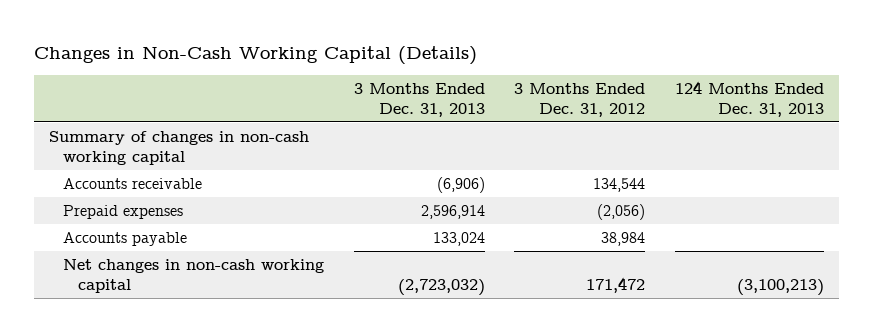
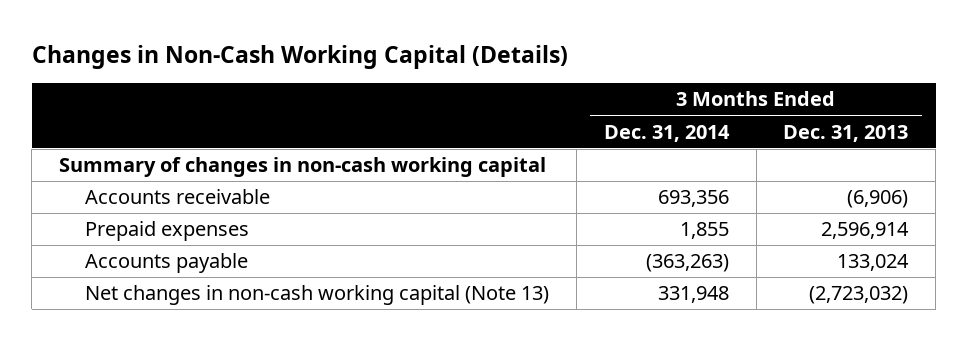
[514,82,646,117] 3 Months Ended Dec. 31, 2012 -> none
[674,80,824,117] 124 Months Ended Dec. 31, 2013 -> none
none -> [603,124,730,142] Dec. 31, 2014
[63,259,325,293] Net changes in non-cash working capital -> [84,285,549,306] Net changes in non-cash working capital (Note 13)

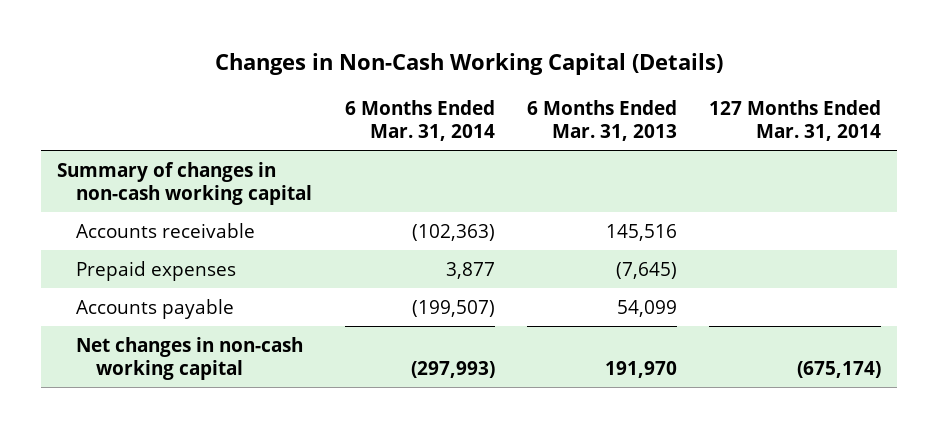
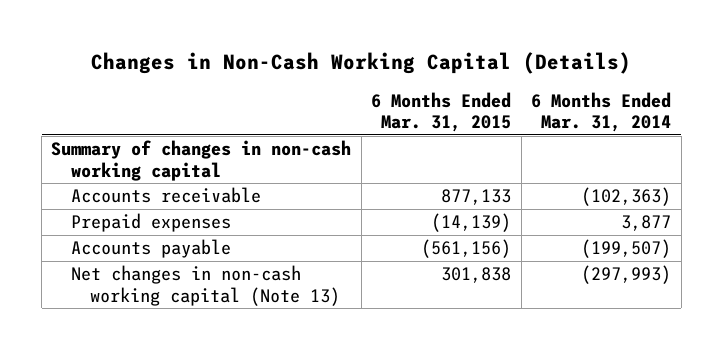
[526,99,677,142] 6 Months Ended Mar. 31, 2013 -> none
[709,99,882,142] 127 Months Ended Mar. 31, 2014 -> none
none -> [371,91,512,133] 6 Months Ended Mar. 31, 2015
[76,336,304,380] Net changes in non-cash working capital -> [70,265,340,306] Net changes in non-cash working capital (Note 13)

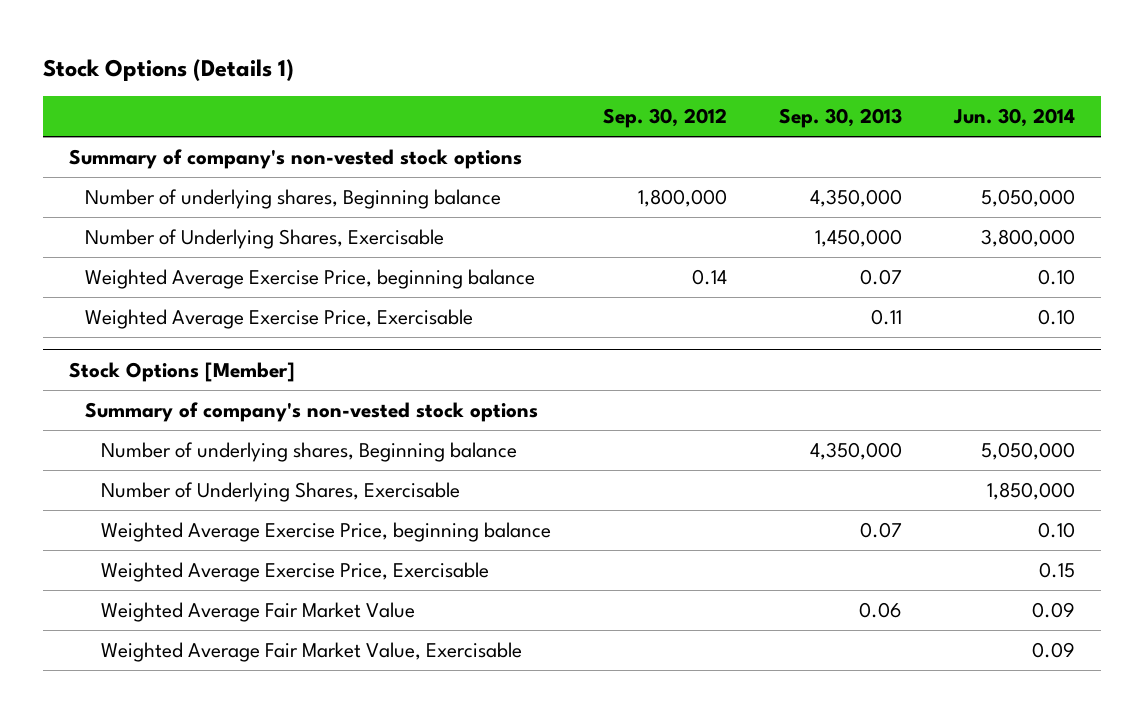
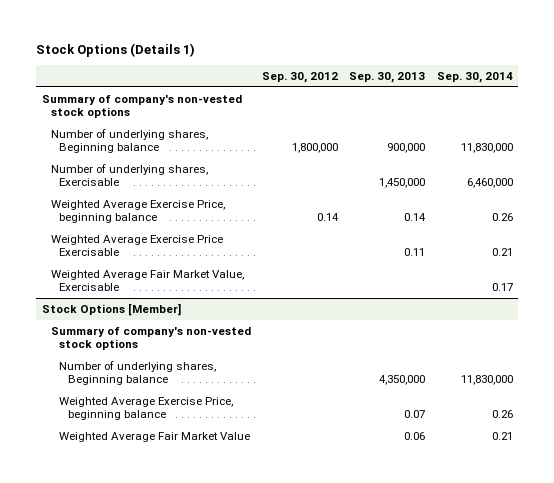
[952,108,1075,128] Jun. 30, 2014 -> none
none -> [436,72,513,84] Sep. 30, 2014
[809,188,902,207] 4,350,000 -> [387,143,426,154] 900,000
[85,228,445,249] Number of Underlying Shares, Exercisable -> [50,163,208,187] Number of underlying shares, Exercisable
[859,268,902,285] 0.07 -> [404,213,427,222] 0.14
[85,308,474,329] Weighted Average Exercise Price, Exercisable -> [50,234,223,257] Weighted Average Exercise Price Exercisable
none -> [50,269,244,292] Weighted Average Fair Market Value, Exercisable
[101,481,461,502] Number of Underlying Shares, Exercisable -> none
[101,561,490,582] Weighted Average Exercise Price, Exercisable -> none
[101,641,523,662] Weighted Average Fair Market Value, Exercisable -> none

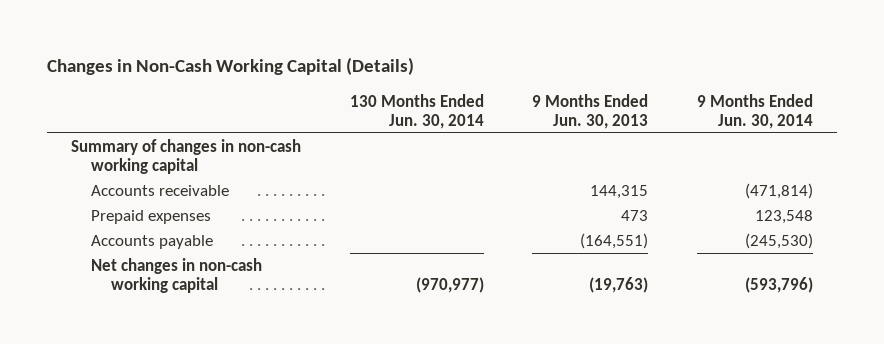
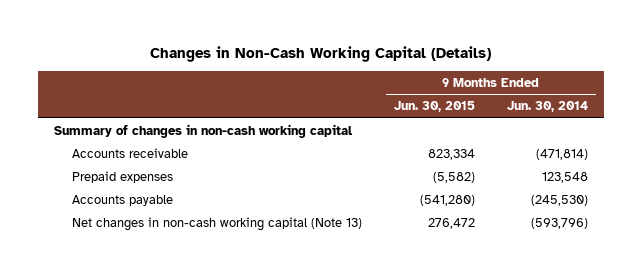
[349,93,484,129] 130 Months Ended Jun. 30, 2014 -> none
[532,93,649,129] 9 Months Ended Jun. 30, 2013 -> none
none -> [393,101,475,113] Jun. 30, 2015
[91,257,263,293] Net changes in non-cash working capital -> [71,217,362,232] Net changes in non-cash working capital (Note 13)

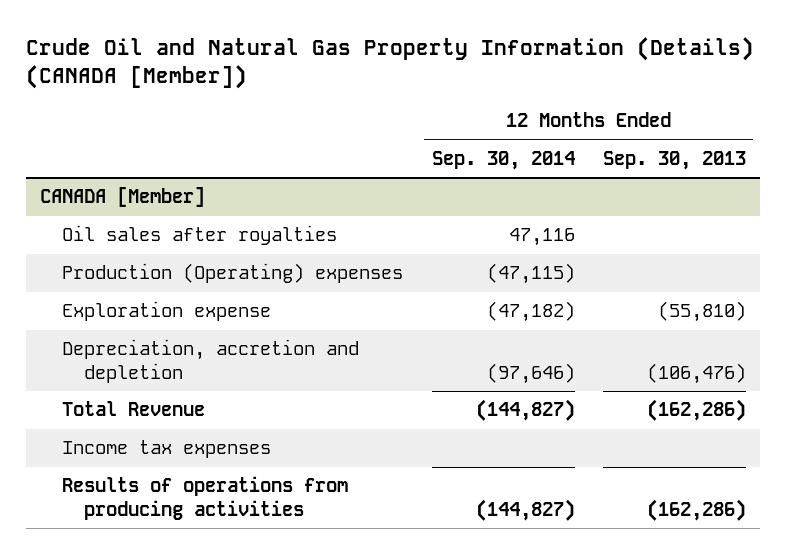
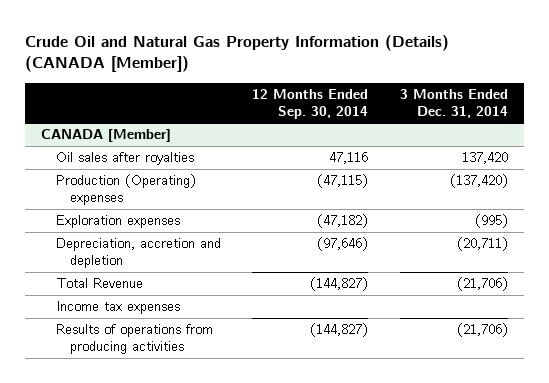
[602,150,746,170] Sep. 30, 2013 -> none
none -> [400,88,509,118] 3 Months Ended Dec. 31, 2014
[62,301,272,322] Exploration expense -> [55,215,180,229] Exploration expenses

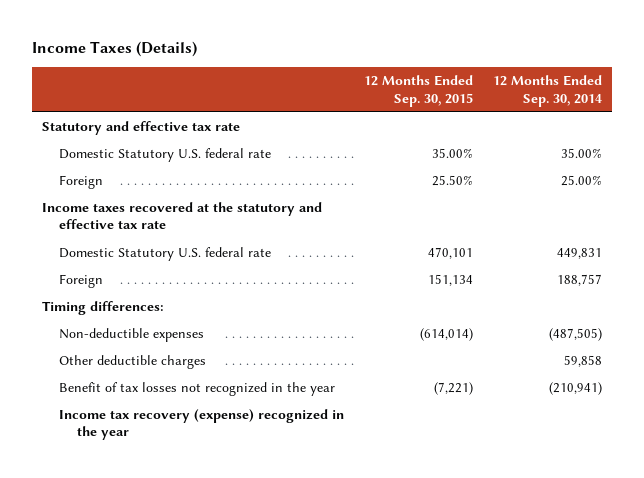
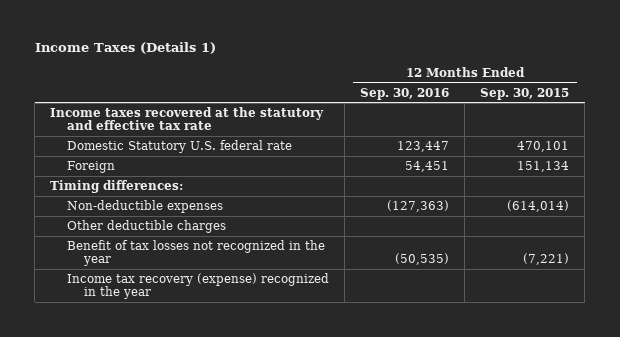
[31,41,197,58] Income Taxes (Details) -> [34,42,216,55] Income Taxes (Details 1)
[493,75,603,107] 12 Months Ended Sep. 30, 2014 -> none
none -> [360,87,450,100] Sep. 30, 2016
[41,121,240,136] Statutory and effective tax rate -> none
[59,148,272,163] Domestic Statutory U.S. federal rate -> none
[59,175,104,190] Foreign -> none

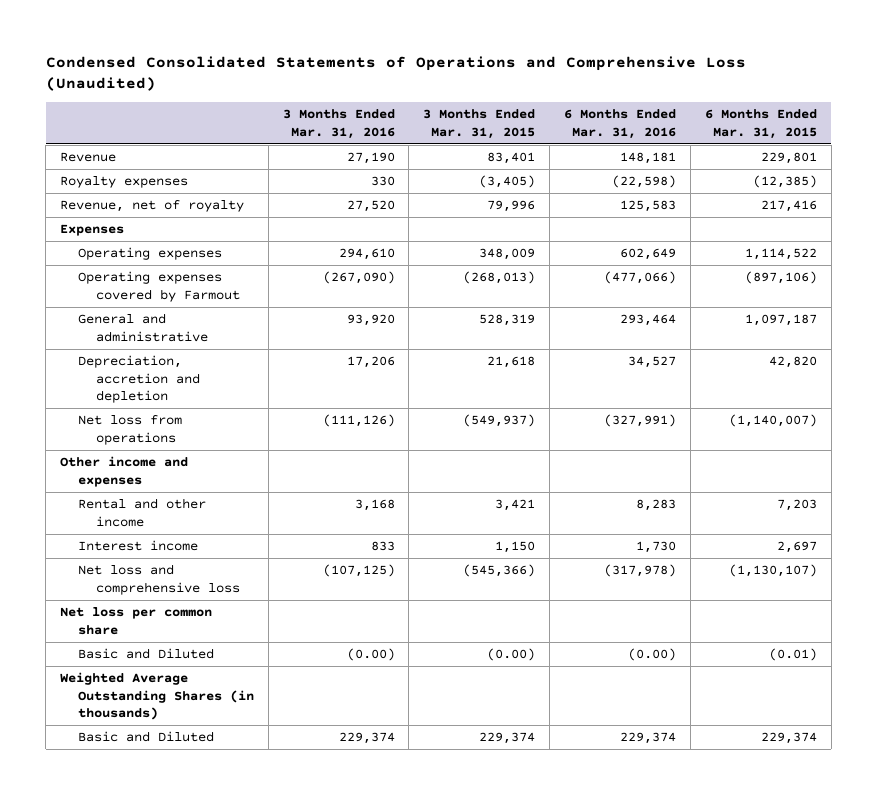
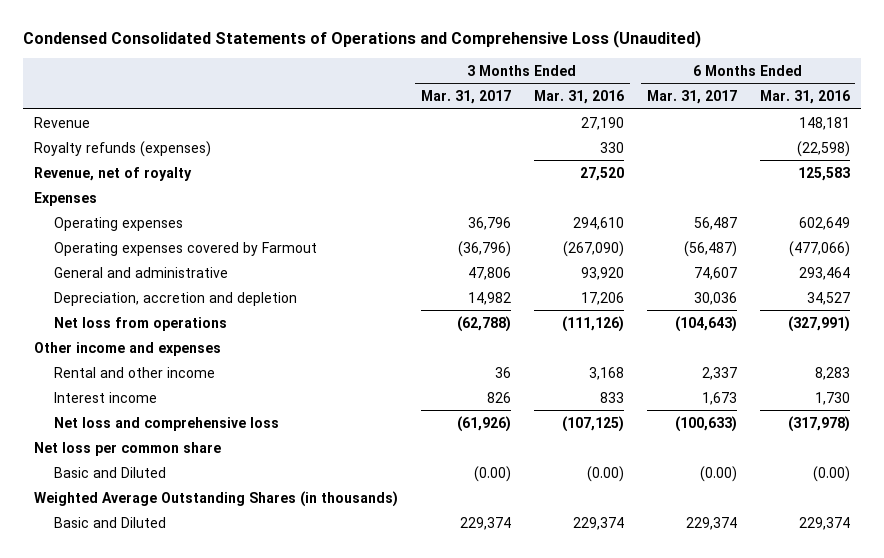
[423,109,536,139] 3 Months Ended Mar. 31, 2015 -> none
[704,109,817,139] 6 Months Ended Mar. 31, 2015 -> none
none -> [420,90,511,105] Mar. 31, 2017
none -> [646,90,737,105] Mar. 31, 2017
[60,176,189,189] Royalty expenses -> [33,140,211,157] Royalty refunds (expenses)

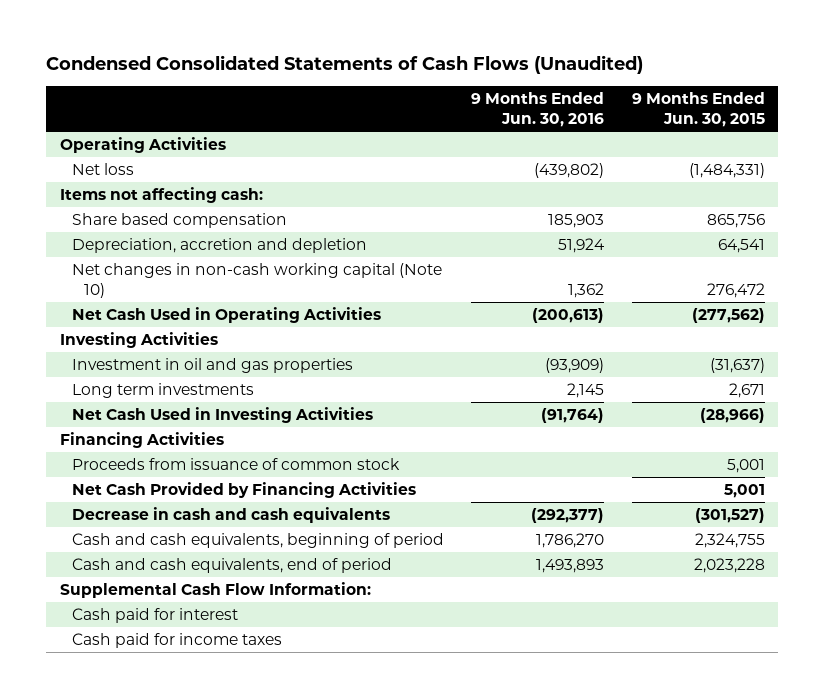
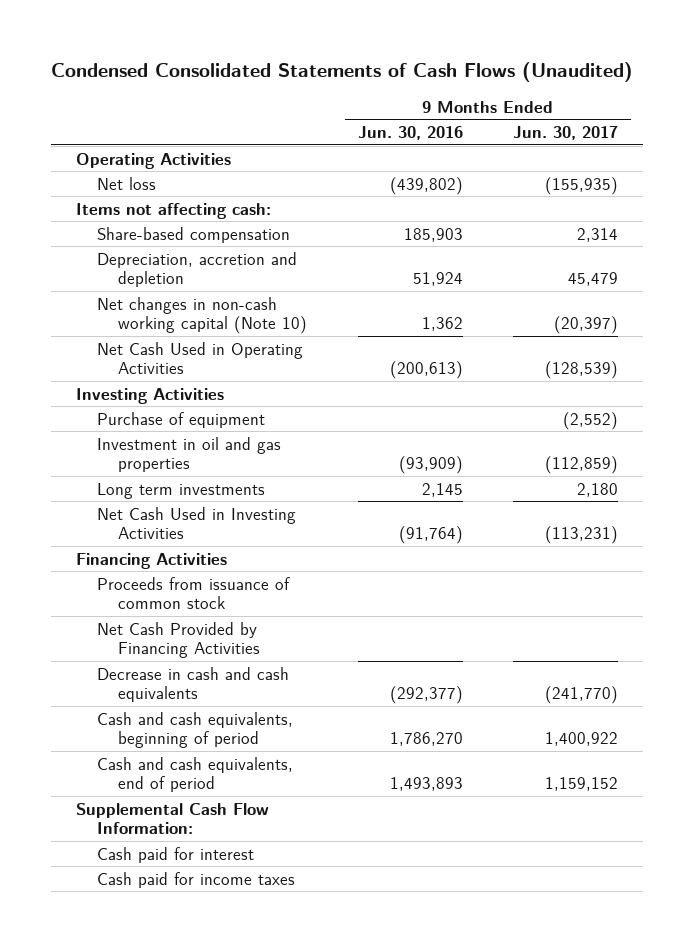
[631,92,765,127] 9 Months Ended Jun. 30, 2015 -> none
none -> [512,126,618,141] Jun. 30, 2017
[71,213,287,229] Share based compensation -> [97,226,291,243] Share-based compensation
none -> [97,411,266,428] Purchase of equipment

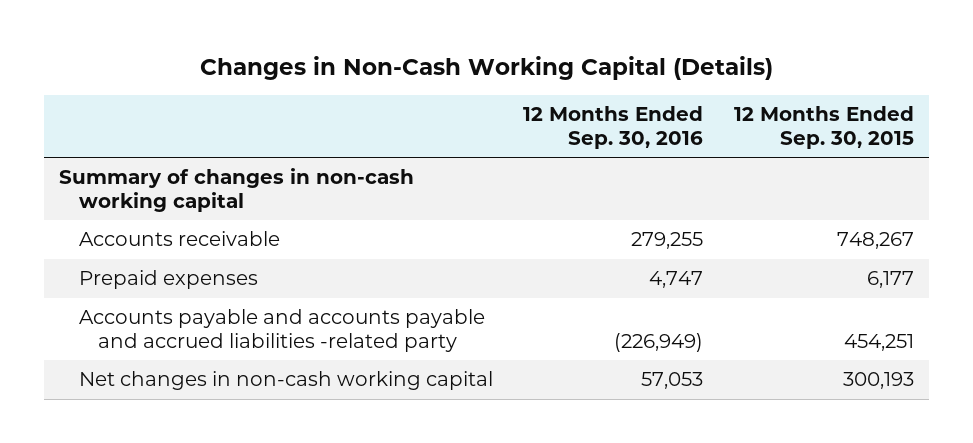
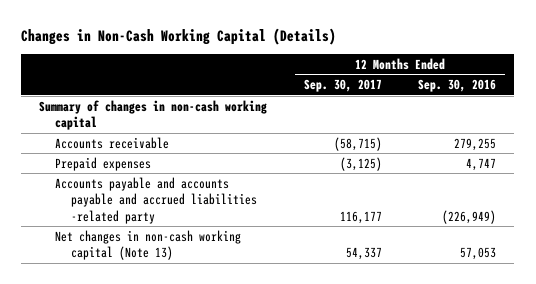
[733,106,914,149] 12 Months Ended Sep. 30, 2015 -> none
none -> [303,78,382,92] Sep. 30, 2017
[78,371,493,391] Net changes in non-cash working capital -> [55,229,242,261] Net changes in non-cash working capital (Note 13)

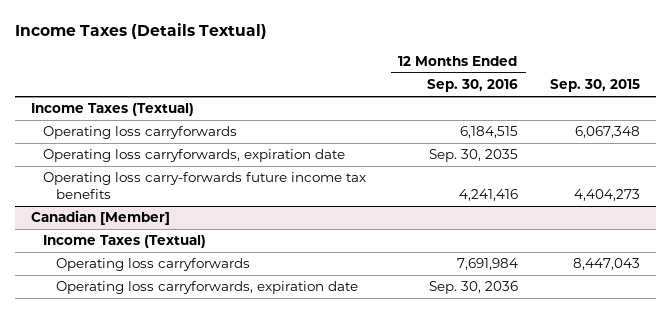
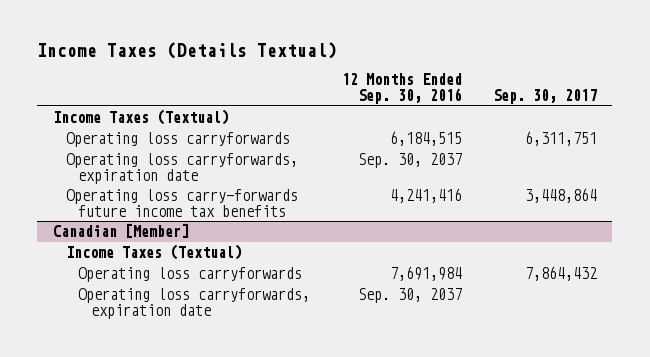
[550,79,641,93] Sep. 30, 2015 -> none
none -> [492,89,597,105] Sep. 30, 2017
[428,149,518,163] Sep. 30, 2035 -> [357,153,462,169] Sep. 30, 2037
[428,281,518,295] Sep. 30, 2036 -> [357,288,462,304] Sep. 30, 2037

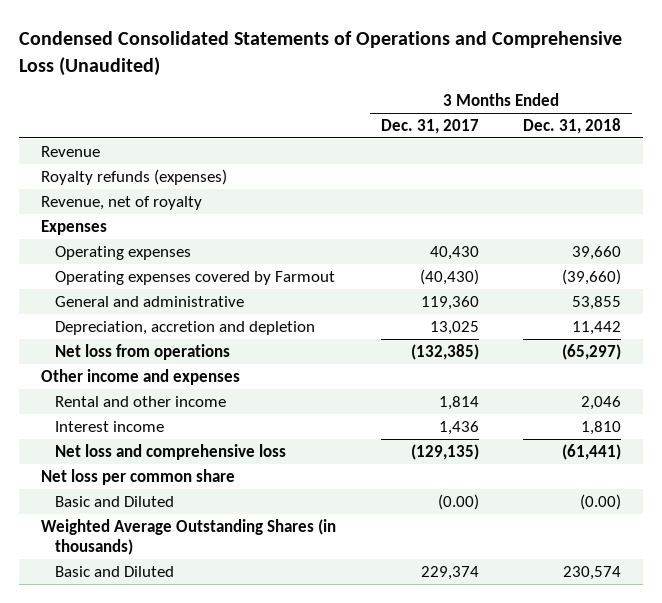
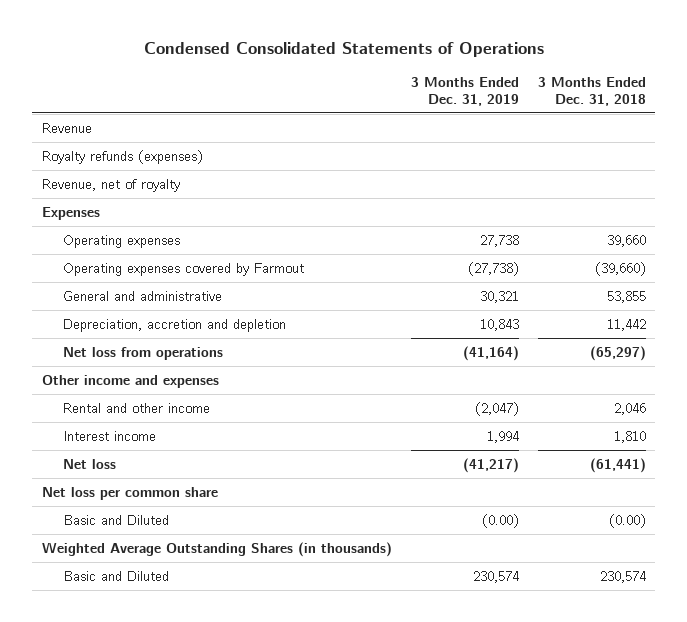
[19,31,623,76] Condensed Consolidated Statements of Operations and Comprehensive Loss (Unaudited) -> [143,42,544,58] Condensed Consolidated Statements of Operations
[380,118,479,134] Dec. 31, 2017 -> none
none -> [410,77,519,106] 3 Months Ended Dec. 31, 2019
[55,443,287,460] Net loss and comprehensive loss -> [63,458,117,469] Net loss

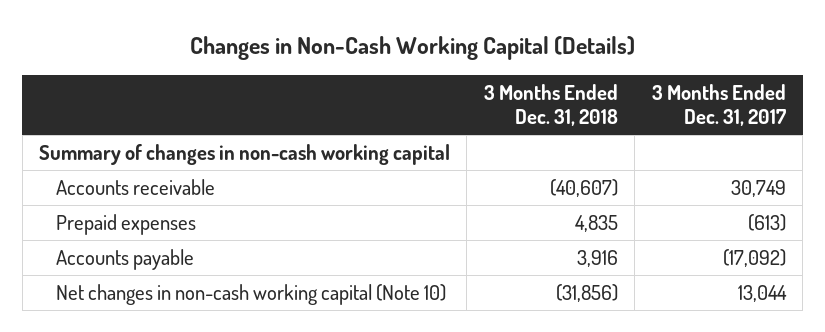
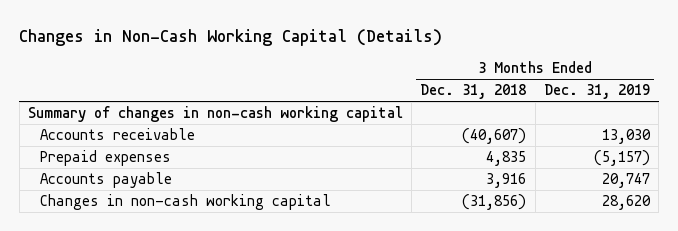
[651,83,786,127] 3 Months Ended Dec. 31, 2017 -> none
none -> [543,84,650,100] Dec. 31, 2019
[56,284,447,306] Net changes in non-cash working capital (Note 10) -> [40,194,332,211] Changes in non-cash working capital

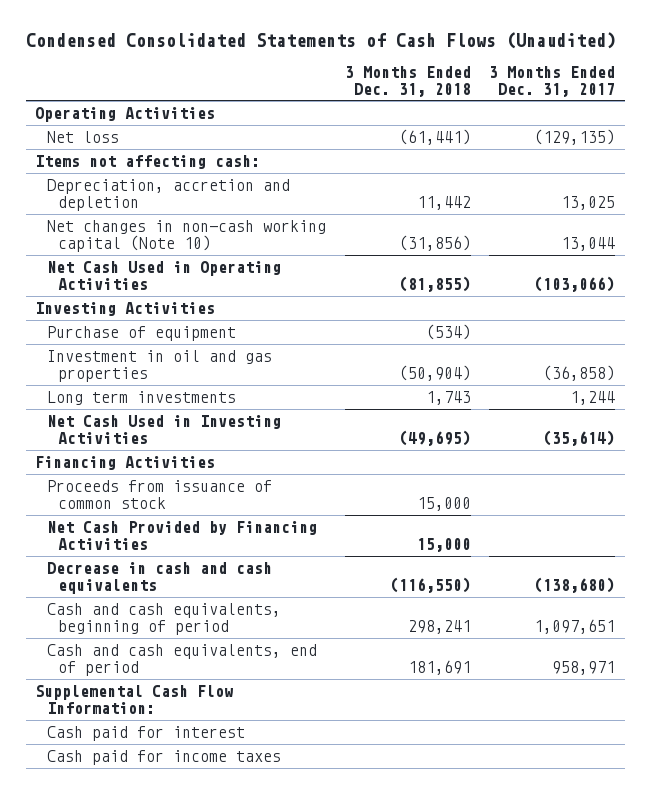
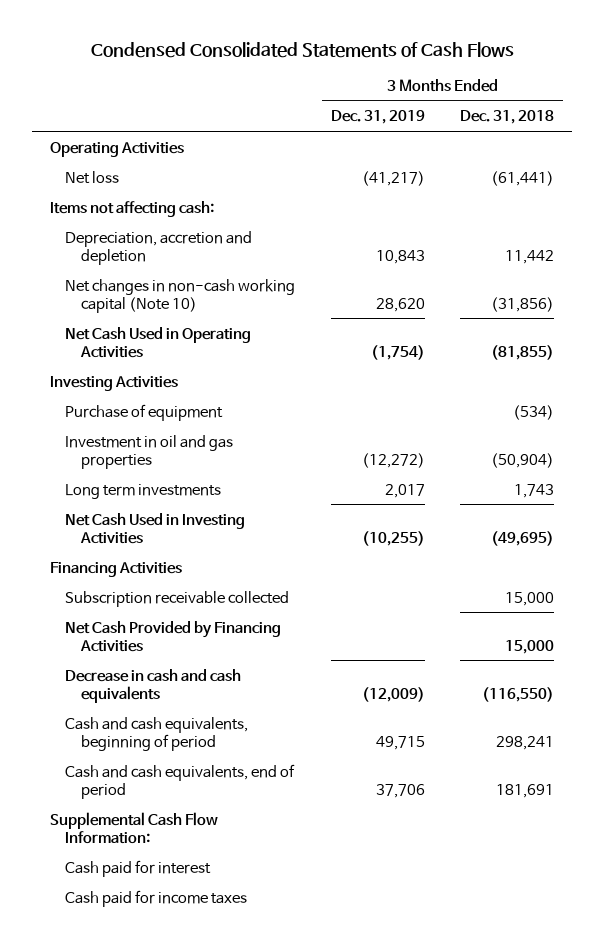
[26,31,617,49] Condensed Consolidated Statements of Cash Flows (Unaudited) -> [90,41,514,58] Condensed Consolidated Statements of Cash Flows
[489,65,616,97] 3 Months Ended Dec. 31, 2017 -> none
none -> [330,110,425,125] Dec. 31, 2019
[46,480,272,509] Proceeds from issuance of common stock -> none
none -> [65,590,290,607] Subscription receivable collected

